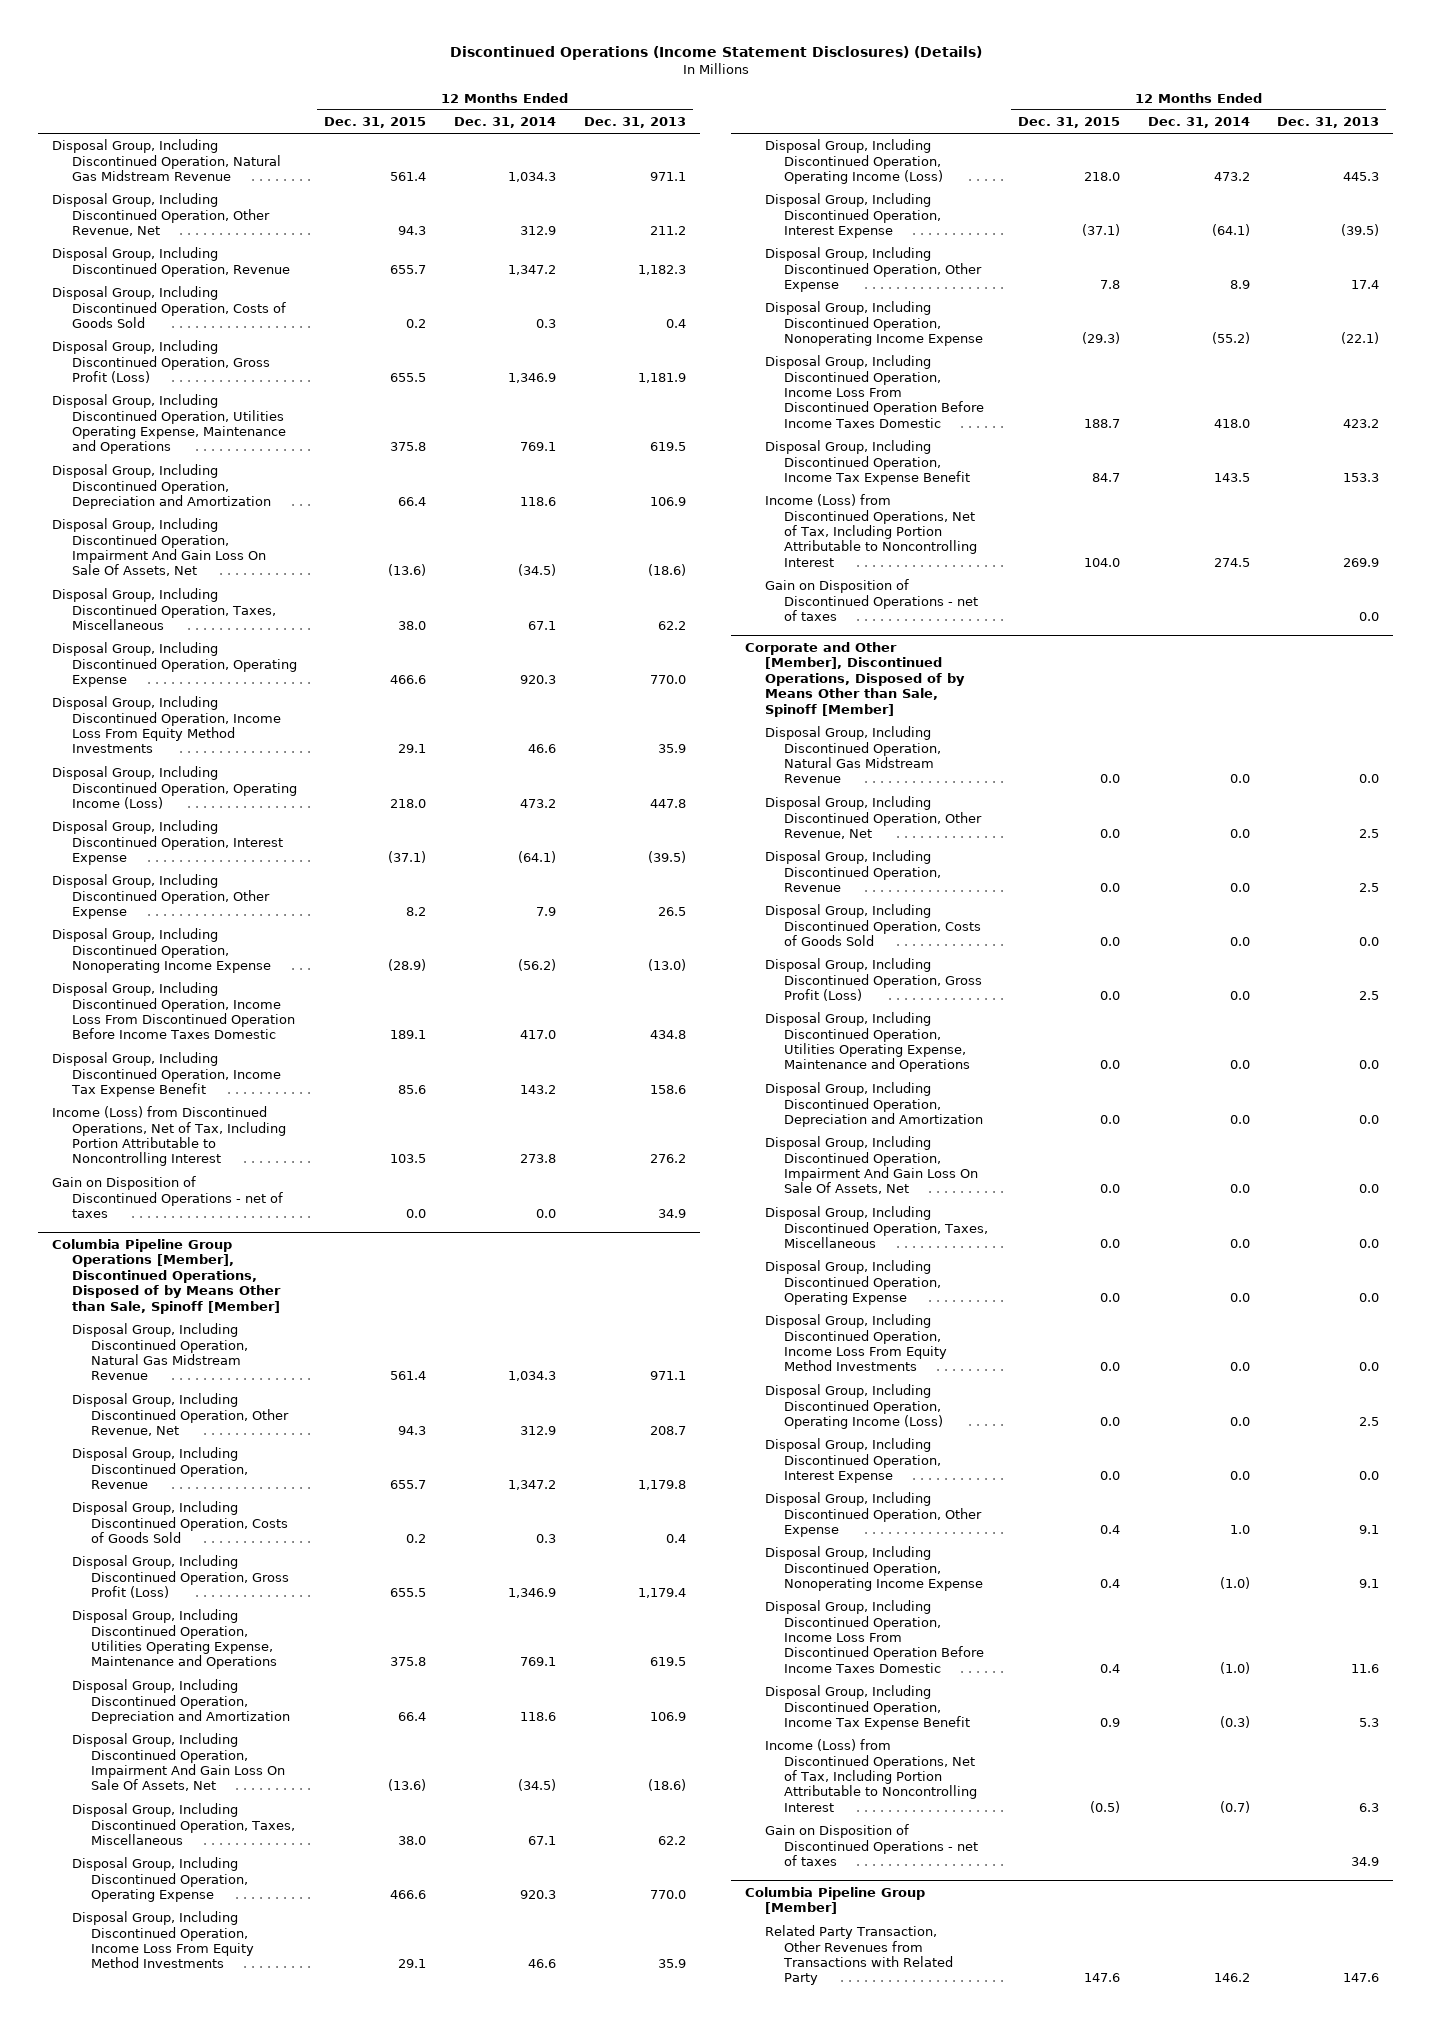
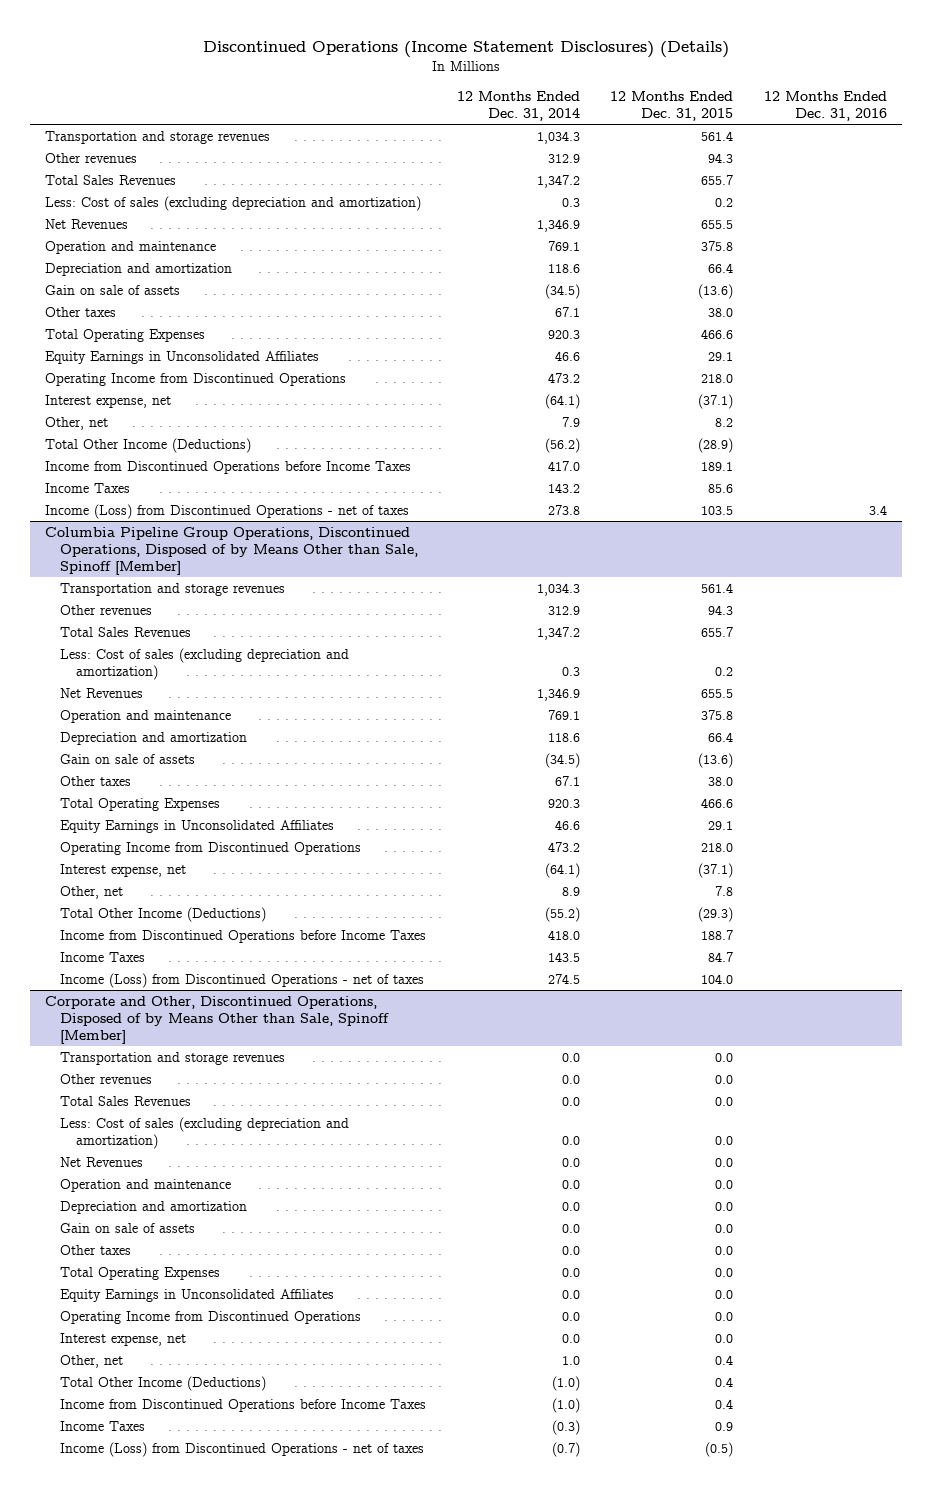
[584,117,687,129] Dec. 31, 2013 -> none
none -> [763,90,887,121] 12 Months Ended Dec. 31, 2016
[51,1176,283,1219] Gain on Disposition of Discontinued Operations - net of taxes -> none
[764,579,979,622] Gain on Disposition of Discontinued Operations - net of taxes -> none
[764,1824,979,1867] Gain on Disposition of Discontinued Operations - net of taxes -> none
[745,1886,926,1915] Columbia Pipeline Group [Member] -> none
[764,1925,954,1986] Related Party Transaction, Other Revenues from Transactions with Related Party -> none
[51,139,281,182] Disposal Group, Including Discontinued Operation, Natural Gas Midstream Revenue -> [45,130,271,144] Transportation and storage revenues
[51,193,270,237] Disposal Group, Including Discontinued Operation, Other Revenue, Net -> [45,152,138,163] Other revenues
[51,247,290,277] Disposal Group, Including Discontinued Operation, Revenue -> [45,174,177,185] Total Sales Revenues
[51,286,286,329] Disposal Group, Including Discontinued Operation, Costs of Goods Sold -> [45,195,422,211] Less: Cost of sales (excluding depreciation and amortization)
[51,340,270,384] Disposal Group, Including Discontinued Operation, Gross Profit (Loss) -> [45,218,129,229] Net Revenues
[51,394,286,455] Disposal Group, Including Discontinued Operation, Utilities Operating Expense, Maintenance and Operations -> [45,240,217,254] Operation and maintenance
[51,464,271,510] Disposal Group, Including Discontinued Operation, Depreciation and Amortization -> [45,262,233,276] Depreciation and amortization
[51,518,266,577] Disposal Group, Including Discontinued Operation, Impairment And Gain Loss On Sale Of Assets, Net -> [45,284,181,295] Gain on sale of assets
[51,588,276,631] Disposal Group, Including Discontinued Operation, Taxes, Miscellaneous -> [45,306,117,317] Other taxes
[51,642,297,688] Disposal Group, Including Discontinued Operation, Operating Expense -> [45,328,206,342] Total Operating Expenses
[51,696,281,754] Disposal Group, Including Discontinued Operation, Income Loss From Equity Method Investments -> [45,350,320,364] Equity Earnings in Unconsolidated Affiliates
[51,766,297,810] Disposal Group, Including Discontinued Operation, Operating Income (Loss) -> [45,372,347,386] Operating Income from Discontinued Operations
[51,820,283,866] Disposal Group, Including Discontinued Operation, Interest Expense -> [45,394,172,408] Interest expense, net
[51,874,270,920] Disposal Group, Including Discontinued Operation, Other Expense -> [45,416,109,430] Other, net
[51,928,271,974] Disposal Group, Including Discontinued Operation, Nonoperating Income Expense -> [45,437,252,453] Total Other Income (Deductions)
[51,982,295,1040] Disposal Group, Including Discontinued Operation, Income Loss From Discontinued Operation Before Income Taxes Domestic -> [45,460,412,474] Income from Discontinued Operations before Income Taxes
[51,1052,281,1098] Disposal Group, Including Discontinued Operation, Income Tax Expense Benefit -> [45,482,131,493] Income Taxes
[51,1106,286,1167] Income (Loss) from Discontinued Operations, Net of Tax, Including Portion Attributable to Noncontrolling Interest -> [45,503,410,519] Income (Loss) from Discontinued Operations - net of taxes
[51,1238,281,1314] Columbia Pipeline Group Operations [Member], Discontinued Operations, Disposed of by Means Other than Sale, Spinoff [Member] -> [45,526,419,575] Columbia Pipeline Group Operations, Discontinued Operations, Disposed of by Means Other than Sale, Spinoff [Member]
[71,1323,249,1381] Disposal Group, Including Discontinued Operation, Natural Gas Midstream Revenue -> [60,582,286,596] Transportation and storage revenues
[71,1393,290,1437] Disposal Group, Including Discontinued Operation, Other Revenue, Net -> [60,604,153,615] Other revenues
[71,1447,249,1490] Disposal Group, Including Discontinued Operation, Revenue -> [60,626,192,637] Total Sales Revenues
[71,1501,289,1544] Disposal Group, Including Discontinued Operation, Costs of Goods Sold -> [60,647,350,680] Less: Cost of sales (excluding depreciation and amortization)
[71,1555,290,1599] Disposal Group, Including Discontinued Operation, Gross Profit (Loss) -> [60,687,144,698] Net Revenues
[71,1609,278,1670] Disposal Group, Including Discontinued Operation, Utilities Operating Expense, Maintenance and Operations -> [60,709,232,723] Operation and maintenance
[71,1679,291,1725] Disposal Group, Including Discontinued Operation, Depreciation and Amortization -> [60,731,248,745] Depreciation and amortization
[71,1733,286,1792] Disposal Group, Including Discontinued Operation, Impairment And Gain Loss On Sale Of Assets, Net -> [60,753,196,764] Gain on sale of assets
[71,1803,296,1846] Disposal Group, Including Discontinued Operation, Taxes, Miscellaneous -> [60,775,132,786] Other taxes
[71,1857,249,1903] Disposal Group, Including Discontinued Operation, Operating Expense -> [60,797,221,811] Total Operating Expenses
[71,1911,255,1969] Disposal Group, Including Discontinued Operation, Income Loss From Equity Method Investments -> [60,819,335,833] Equity Earnings in Unconsolidated Affiliates
[764,139,944,185] Disposal Group, Including Discontinued Operation, Operating Income (Loss) -> [60,841,362,855] Operating Income from Discontinued Operations
[764,193,942,239] Disposal Group, Including Discontinued Operation, Interest Expense -> [60,863,187,877] Interest expense, net
[764,247,983,293] Disposal Group, Including Discontinued Operation, Other Expense -> [60,885,124,899] Other, net
[764,301,984,347] Disposal Group, Including Discontinued Operation, Nonoperating Income Expense -> [60,906,267,922] Total Other Income (Deductions)
[764,355,985,428] Disposal Group, Including Discontinued Operation, Income Loss From Discontinued Operation Before Income Taxes Domestic -> [60,929,427,943] Income from Discontinued Operations before Income Taxes
[764,440,971,486] Disposal Group, Including Discontinued Operation, Income Tax Expense Benefit -> [60,951,146,962] Income Taxes
[764,494,978,567] Income (Loss) from Discontinued Operations, Net of Tax, Including Portion Attributable to Noncontrolling Interest -> [60,972,425,988] Income (Loss) from Discontinued Operations - net of taxes
[745,641,965,717] Corporate and Other [Member], Discontinued Operations, Disposed of by Means Other than Sale, Spinoff [Member] -> [45,995,390,1044] Corporate and Other, Discontinued Operations, Disposed of by Means Other than Sale, Spinoff [Member]
[764,726,942,784] Disposal Group, Including Discontinued Operation, Natural Gas Midstream Revenue -> [60,1051,286,1065] Transportation and storage revenues
[764,796,983,840] Disposal Group, Including Discontinued Operation, Other Revenue, Net -> [60,1073,153,1084] Other revenues
[764,850,942,893] Disposal Group, Including Discontinued Operation, Revenue -> [60,1095,192,1106] Total Sales Revenues
[764,904,982,947] Disposal Group, Including Discontinued Operation, Costs of Goods Sold -> [60,1116,350,1149] Less: Cost of sales (excluding depreciation and amortization)
[764,958,983,1002] Disposal Group, Including Discontinued Operation, Gross Profit (Loss) -> [60,1156,144,1167] Net Revenues
[764,1012,971,1073] Disposal Group, Including Discontinued Operation, Utilities Operating Expense, Maintenance and Operations -> [60,1178,232,1192] Operation and maintenance
[764,1082,984,1128] Disposal Group, Including Discontinued Operation, Depreciation and Amortization -> [60,1200,248,1214] Depreciation and amortization
[764,1136,979,1195] Disposal Group, Including Discontinued Operation, Impairment And Gain Loss On Sale Of Assets, Net -> [60,1222,196,1233] Gain on sale of assets
[764,1206,989,1249] Disposal Group, Including Discontinued Operation, Taxes, Miscellaneous -> [60,1244,132,1255] Other taxes
[764,1260,942,1306] Disposal Group, Including Discontinued Operation, Operating Expense -> [60,1266,221,1280] Total Operating Expenses
[764,1314,948,1372] Disposal Group, Including Discontinued Operation, Income Loss From Equity Method Investments -> [60,1288,335,1302] Equity Earnings in Unconsolidated Affiliates
[764,1384,944,1430] Disposal Group, Including Discontinued Operation, Operating Income (Loss) -> [60,1310,362,1324] Operating Income from Discontinued Operations
[764,1438,942,1484] Disposal Group, Including Discontinued Operation, Interest Expense -> [60,1332,187,1346] Interest expense, net
[764,1492,983,1538] Disposal Group, Including Discontinued Operation, Other Expense -> [60,1354,124,1368] Other, net
[764,1546,984,1592] Disposal Group, Including Discontinued Operation, Nonoperating Income Expense -> [60,1375,267,1391] Total Other Income (Deductions)
[764,1600,985,1673] Disposal Group, Including Discontinued Operation, Income Loss From Discontinued Operation Before Income Taxes Domestic -> [60,1398,427,1412] Income from Discontinued Operations before Income Taxes
[764,1685,971,1731] Disposal Group, Including Discontinued Operation, Income Tax Expense Benefit -> [60,1420,146,1431] Income Taxes
[764,1739,978,1812] Income (Loss) from Discontinued Operations, Net of Tax, Including Portion Attributable to Noncontrolling Interest -> [60,1441,425,1457] Income (Loss) from Discontinued Operations - net of taxes

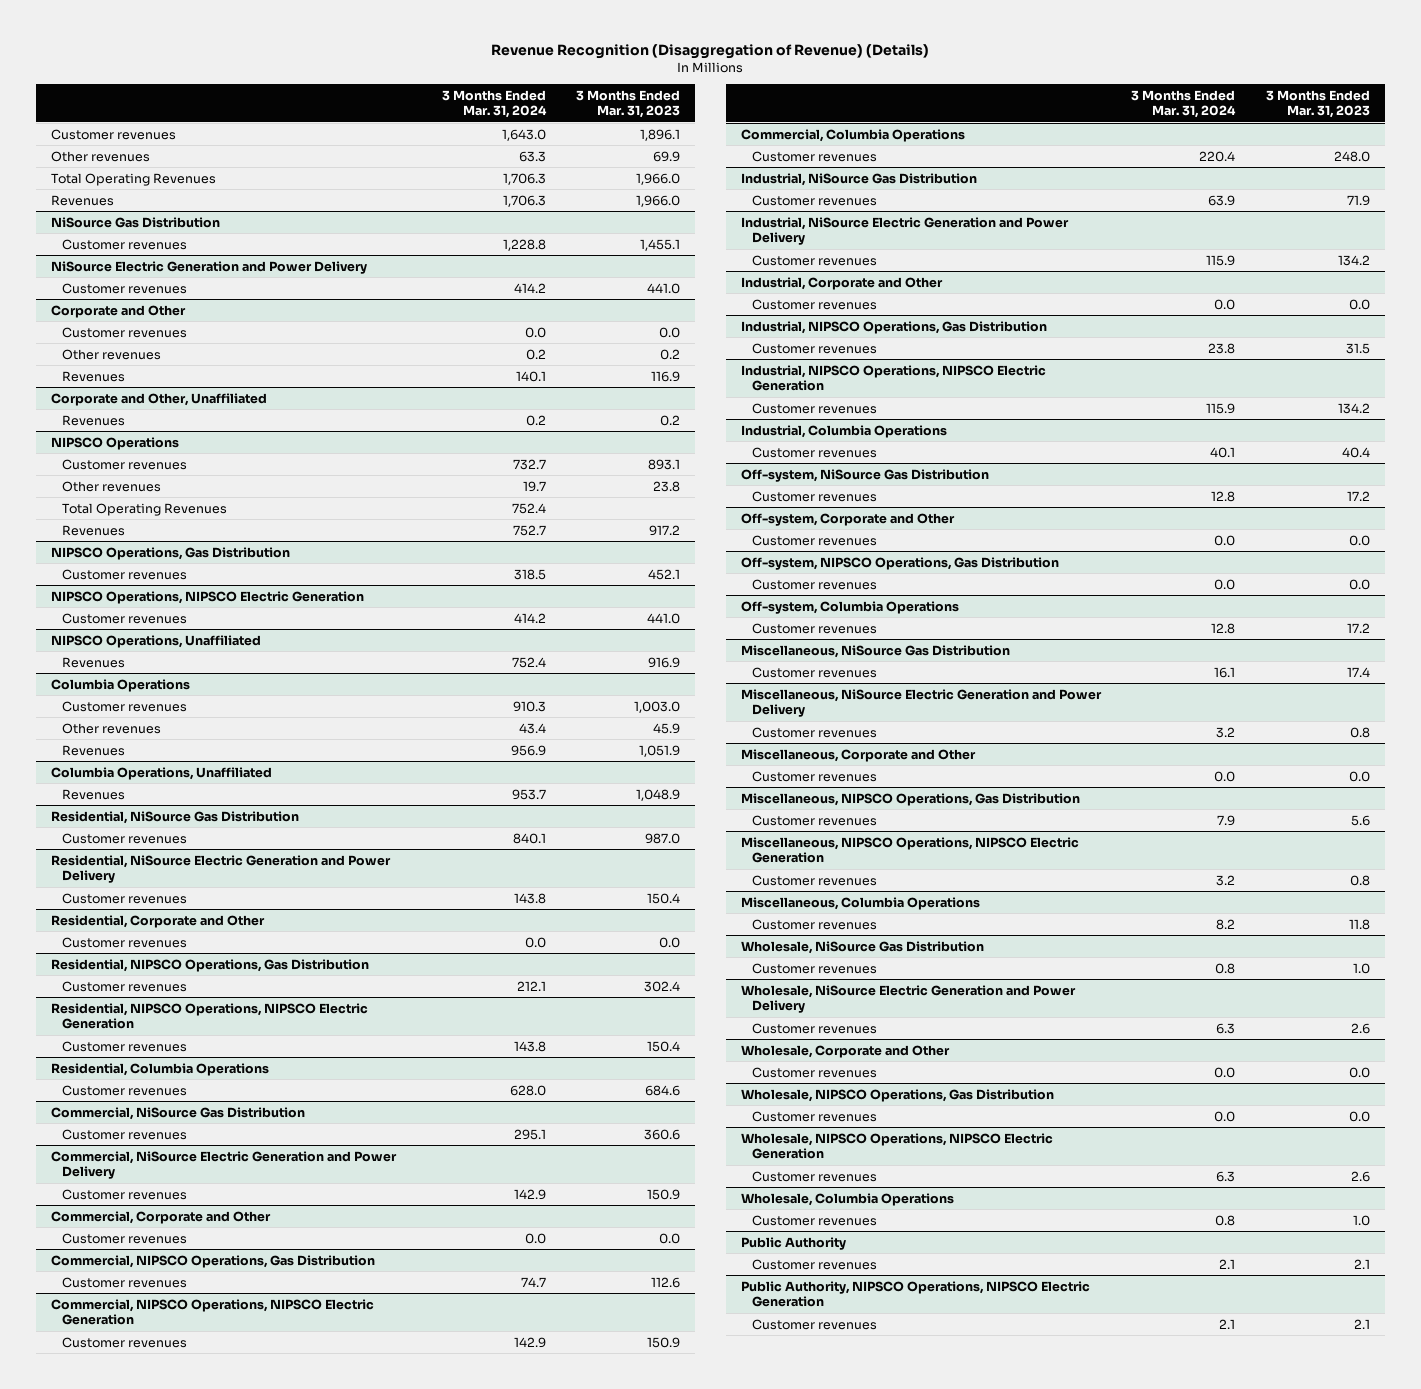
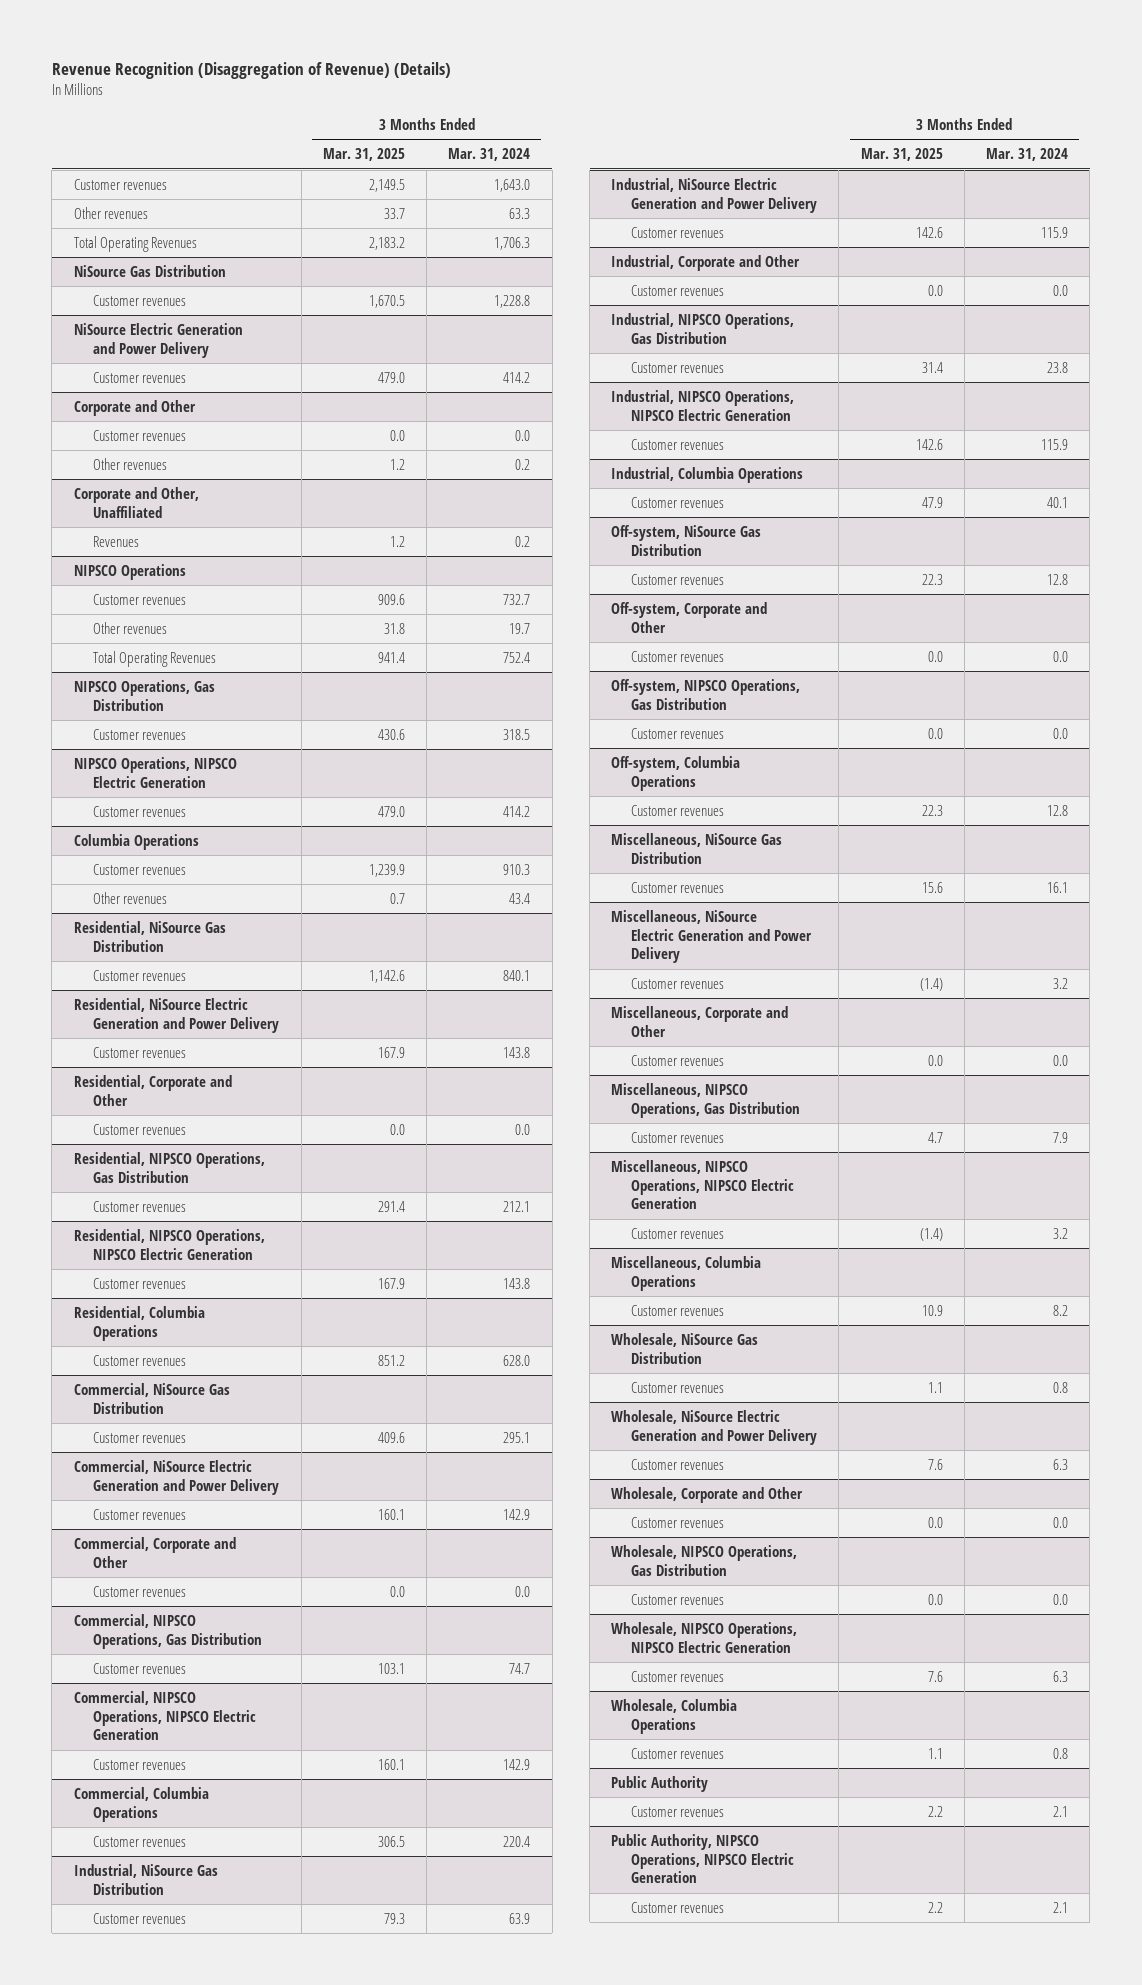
[575,89,680,119] 3 Months Ended Mar. 31, 2023 -> none
none -> [322,148,405,162] Mar. 31, 2025
[51,194,115,206] Revenues -> none
[62,370,126,382] Revenues -> none
[62,524,126,536] Revenues -> none
[51,634,262,648] NIPSCO Operations, Unaffiliated -> none
[62,656,126,668] Revenues -> none
[62,744,126,756] Revenues -> none
[51,766,273,780] Columbia Operations, Unaffiliated -> none
[62,788,126,800] Revenues -> none

